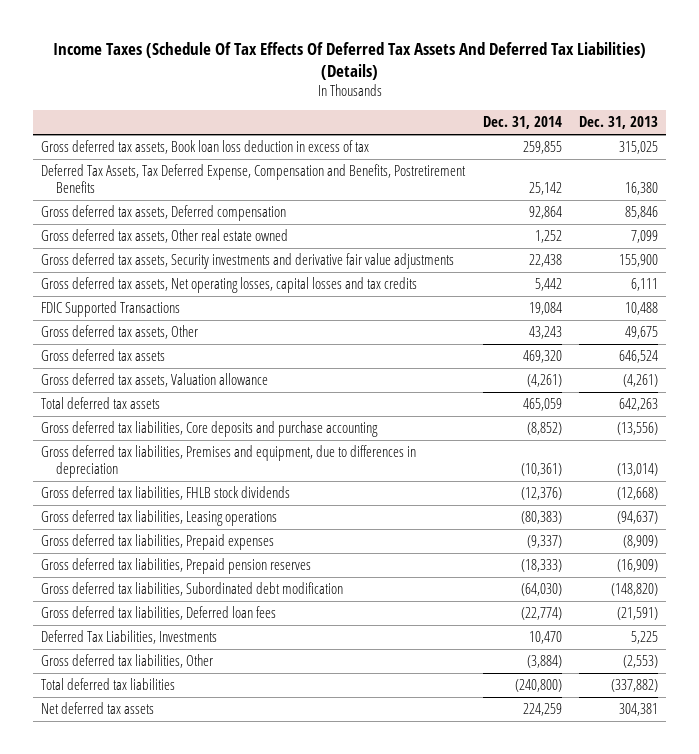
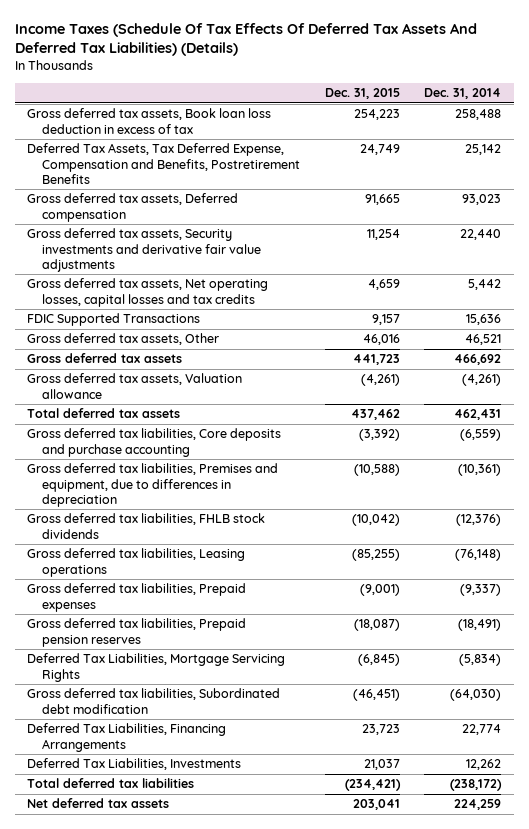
[578,116,658,130] Dec. 31, 2013 -> none
none -> [324,88,400,100] Dec. 31, 2015
[522,140,562,154] 259,855 -> [455,109,502,121] 258,488
[41,228,289,243] Gross deferred tax assets, Other real estate owned -> none
[528,205,562,219] 92,864 -> [462,194,502,206] 93,023
[528,253,562,267] 22,438 -> [460,229,502,241] 22,440
[528,301,562,315] 19,084 -> [466,314,502,326] 15,636
[528,325,562,339] 43,243 -> [465,334,502,346] 46,521
[522,349,562,363] 469,320 -> [454,354,502,366] 466,692
[522,397,562,411] 465,059 -> [454,409,502,421] 462,431
[526,421,562,435] (8,852) -> [460,429,502,442] (6,559)
[520,510,562,524] (80,383) -> [455,549,502,562] (76,148)
[520,558,562,572] (18,333) -> [458,619,502,632] (18,491)
none -> [27,653,286,682] Deferred Tax Liabilities, Mortgage Servicing Rights
[41,605,277,620] Gross deferred tax liabilities, Deferred loan fees -> none
[41,653,214,668] Gross deferred tax liabilities, Other -> none
none -> [27,723,227,752] Deferred Tax Liabilities, Financing Arrangements
[528,630,562,644] 10,470 -> [466,759,502,771] 12,262
[514,678,562,692] (240,800) -> [450,779,503,792] (238,172)

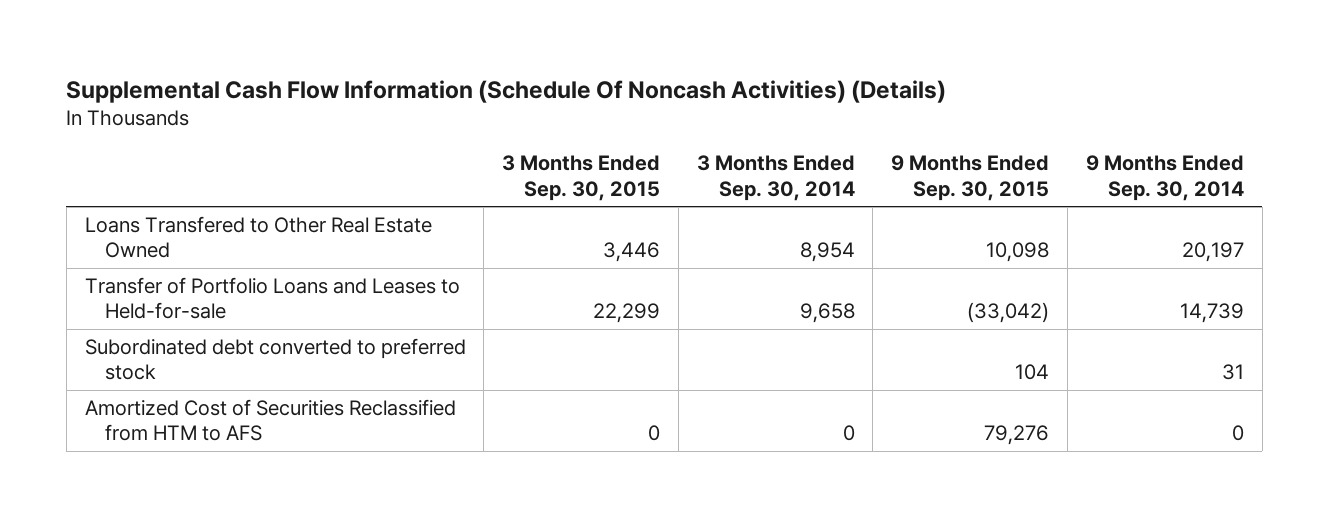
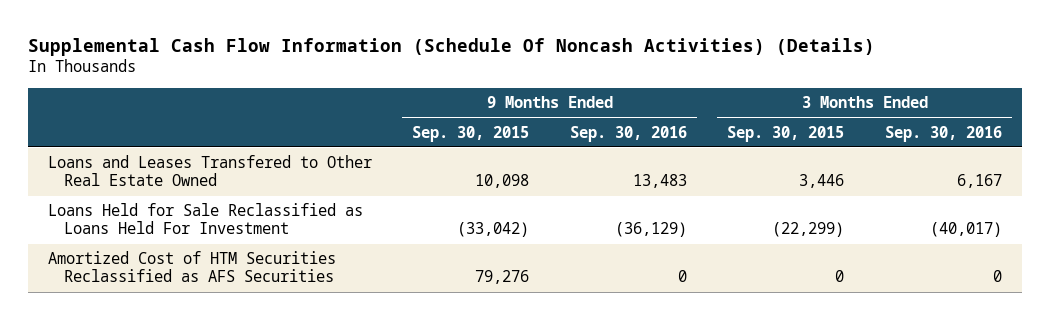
[696,155,855,201] 3 Months Ended Sep. 30, 2014 -> none
[1085,155,1244,201] 9 Months Ended Sep. 30, 2014 -> none
none -> [569,125,687,142] Sep. 30, 2016
none -> [884,125,1002,142] Sep. 30, 2016
[84,337,466,381] Subordinated debt converted to preferred stock -> none
[84,215,432,259] Loans Transfered to Other Real Estate Owned -> [47,155,372,187] Loans and Leases Transfered to Other Real Estate Owned
[84,276,460,320] Transfer of Portfolio Loans and Leases to Held-for-sale -> [47,203,363,235] Loans Held for Sale Reclassified as Loans Held For Investment
[593,303,661,324] 22,299 -> [772,222,845,238] (22,299)
[84,398,456,442] Amortized Cost of Securities Reclassified from HTM to AFS -> [47,251,336,283] Amortized Cost of HTM Securities Reclassified as AFS Securities

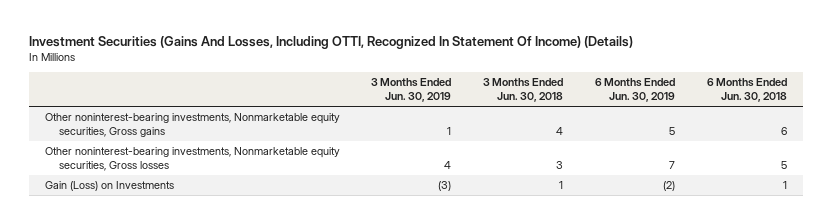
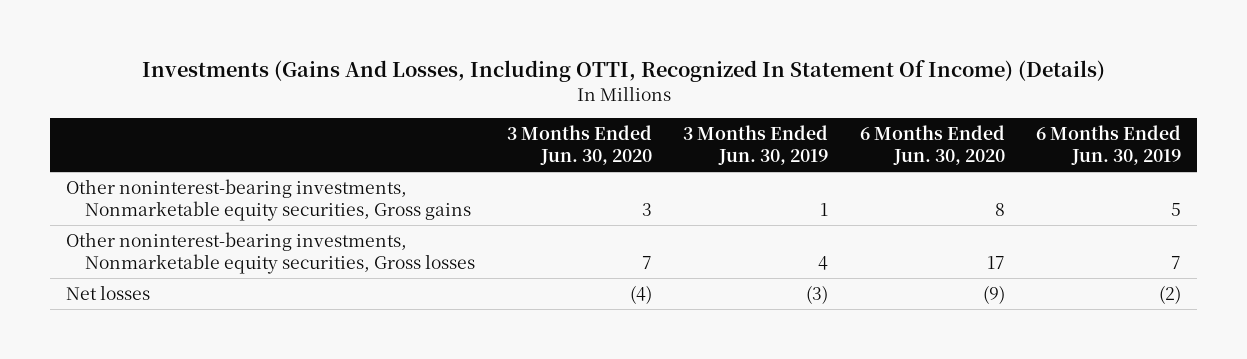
[28,35,633,49] Investment Securities (Gains And Losses, Including OTTI, Recognized In Statement Of Income) (Details) -> [141,60,1105,83] Investments (Gains And Losses, Including OTTI, Recognized In Statement Of Income) (Details)
[483,78,564,103] 3 Months Ended Jun. 30, 2018 -> none
[707,78,788,103] 6 Months Ended Jun. 30, 2018 -> none
none -> [506,125,652,166] 3 Months Ended Jun. 30, 2020
none -> [859,125,1005,166] 6 Months Ended Jun. 30, 2020
[44,180,174,191] Gain (Loss) on Investments -> [66,284,151,300] Net losses

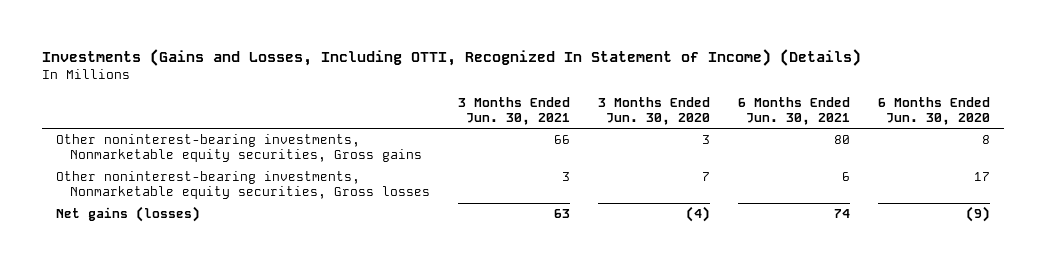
[141,60,1105,83] Investments (Gains And Losses, Including OTTI, Recognized In Statement Of Income) (Details) -> [42,48,862,66] Investments (Gains and Losses, Including OTTI, Recognized In Statement of Income) (Details)
[683,125,829,166] 3 Months Ended Jun. 30, 2019 -> none
[1036,125,1182,166] 6 Months Ended Jun. 30, 2019 -> none
none -> [458,96,571,125] 3 Months Ended Jun. 30, 2021
none -> [738,96,851,125] 6 Months Ended Jun. 30, 2021
[66,284,151,300] Net losses -> [56,206,201,223] Net gains (losses)

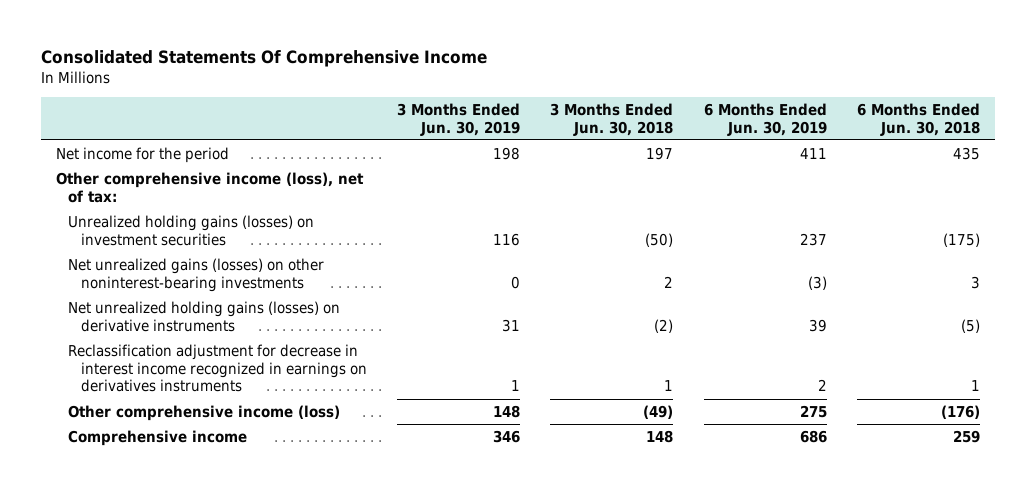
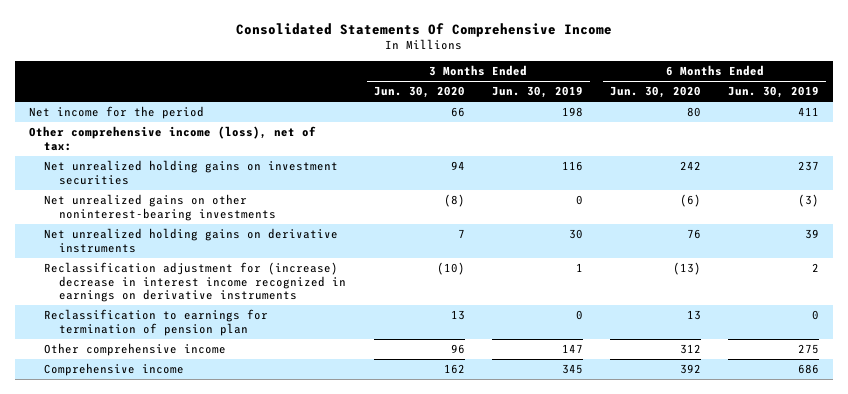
[550,102,674,136] 3 Months Ended Jun. 30, 2018 -> none
[857,102,981,136] 6 Months Ended Jun. 30, 2018 -> none
none -> [373,86,465,99] Jun. 30, 2020
none -> [609,86,701,99] Jun. 30, 2020
[68,214,315,246] Unrealized holding gains (losses) on investment securities -> [44,160,339,185] Net unrealized holding gains on investment securities
[68,257,325,292] Net unrealized gains (losses) on other noninterest-bearing investments -> [44,194,277,221] Net unrealized gains on other noninterest-bearing investments
[68,300,341,332] Net unrealized holding gains (losses) on derivative instruments -> [44,228,339,253] Net unrealized holding gains on derivative instruments
[501,318,520,332] 31 -> [568,229,583,240] 30
[68,343,367,393] Reclassification adjustment for decrease in interest income recognized in earnings on derivatives instruments -> [44,262,347,303] Reclassification adjustment for (increase) decrease in interest income recognized in earnings on derivative instruments
none -> [44,309,269,336] Reclassification to earnings for termination of pension plan
[68,404,341,421] Other comprehensive income (loss) -> [44,343,227,357] Other comprehensive income
[492,404,520,418] 148 -> [561,344,583,354] 147
[492,429,520,443] 346 -> [561,364,583,375] 345

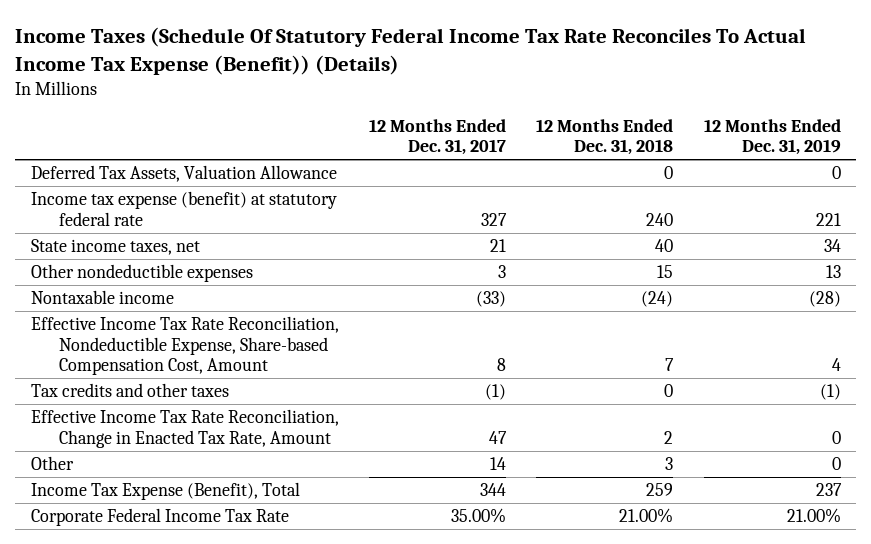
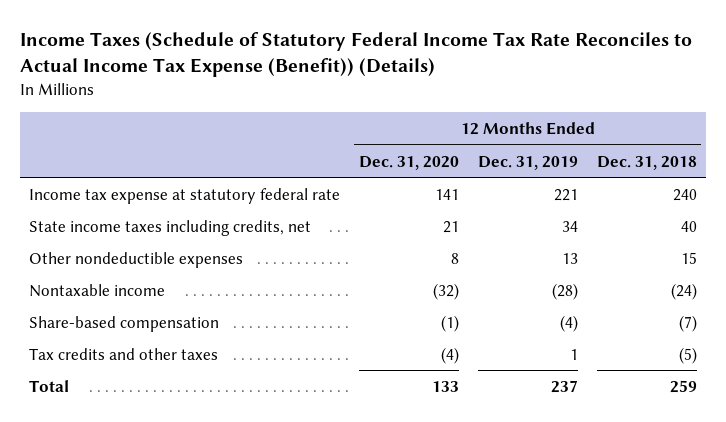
[15,27,807,75] Income Taxes (Schedule Of Statutory Federal Income Tax Rate Reconciles To Actual Income Tax Expense (Benefit)) (Details) -> [19,31,692,78] Income Taxes (Schedule of Statutory Federal Income Tax Rate Reconciles to Actual Income Tax Expense (Benefit)) (Details)
[368,118,506,156] 12 Months Ended Dec. 31, 2017 -> none
none -> [358,155,459,170] Dec. 31, 2020
[30,165,337,183] Deferred Tax Assets, Valuation Allowance -> none
[30,191,337,226] Income tax expense (benefit) at statutory federal rate -> [28,187,340,204] Income tax expense at statutory federal rate
[30,239,200,256] State income taxes, net -> [28,219,311,236] State income taxes including credits, net
[30,409,339,448] Effective Income Tax Rate Reconciliation, Change in Enacted Tax Rate, Amount -> none
[30,456,74,471] Other -> none
[30,508,289,527] Corporate Federal Income Tax Rate -> none
[30,316,339,376] Effective Income Tax Rate Reconciliation, Nondeductible Expense, Share-based Compensation Cost, Amount -> [28,315,219,332] Share-based compensation
[665,358,675,372] 7 -> [678,314,697,332] (7)
[831,358,841,372] 4 -> [559,314,578,332] (4)
[664,384,674,398] 0 -> [678,346,697,364] (5)
[819,384,841,401] (1) -> [569,348,578,360] 1
[30,482,300,501] Income Tax Expense (Benefit), Total -> [28,379,69,392] Total

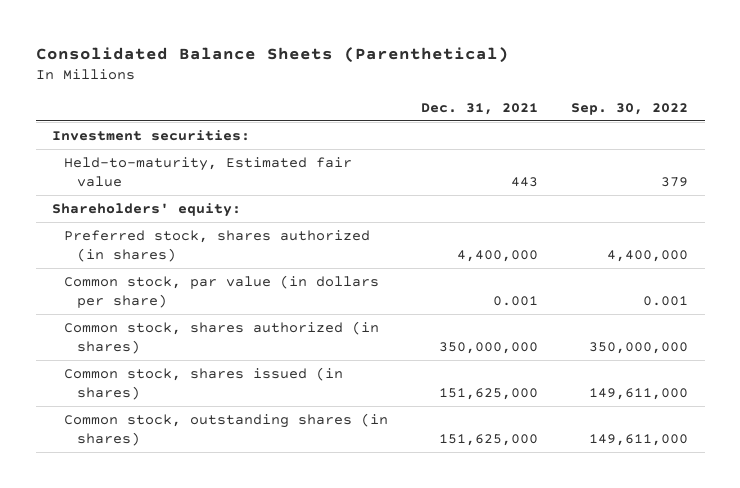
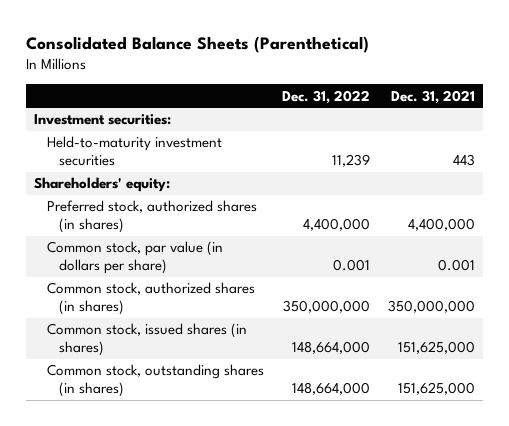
[571,103,689,116] Sep. 30, 2022 -> none
none -> [281,89,370,104] Dec. 31, 2022
[64,156,353,187] Held-to-maturity, Estimated fair value -> [46,136,222,167] Held-to-maturity investment securities
[64,229,371,262] Preferred stock, shares authorized (in shares) -> [46,200,257,234] Preferred stock, authorized shares (in shares)
[64,320,380,354] Common stock, shares authorized (in shares) -> [46,282,255,316] Common stock, authorized shares (in shares)
[64,366,344,400] Common stock, shares issued (in shares) -> [46,323,247,357] Common stock, issued shares (in shares)

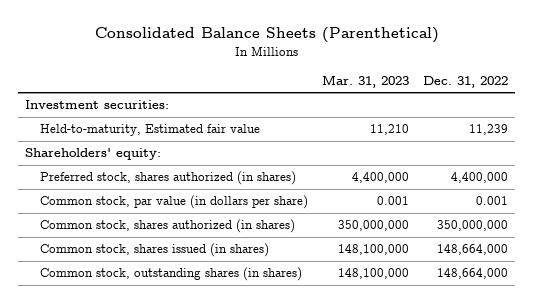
[390,89,475,104] Dec. 31, 2021 -> none
none -> [322,75,410,89] Mar. 31, 2023
[46,136,222,167] Held-to-maturity investment securities -> [40,124,261,137] Held-to-maturity, Estimated fair value
[46,200,257,234] Preferred stock, authorized shares (in shares) -> [40,171,297,186] Preferred stock, shares authorized (in shares)
[46,282,255,316] Common stock, authorized shares (in shares) -> [40,219,296,234] Common stock, shares authorized (in shares)
[46,323,247,357] Common stock, issued shares (in shares) -> [40,243,270,258] Common stock, shares issued (in shares)

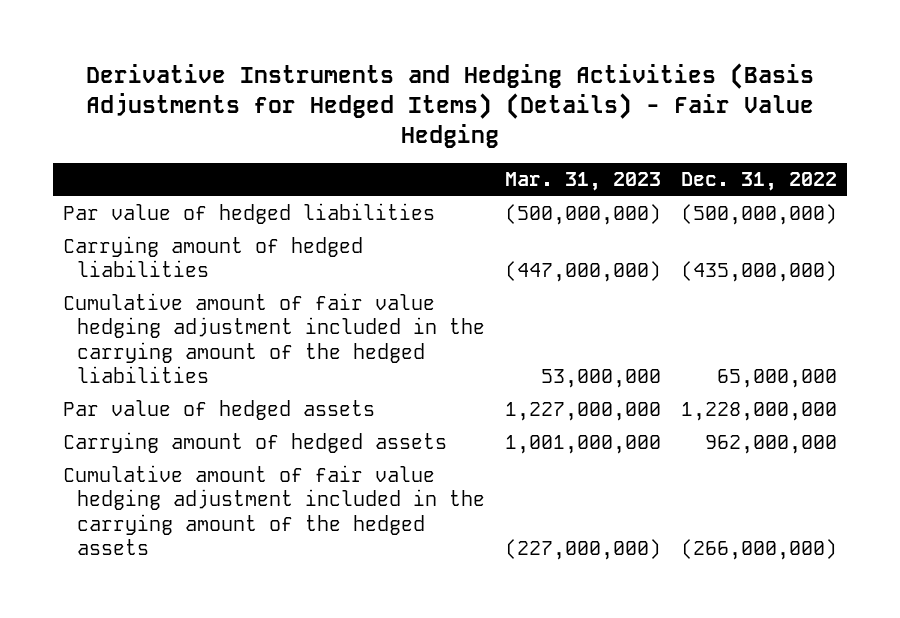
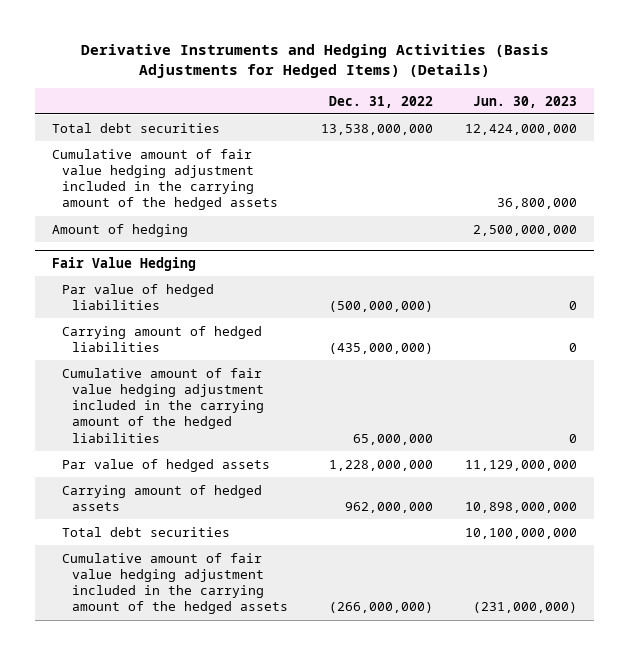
[85,62,814,149] Derivative Instruments and Hedging Activities (Basis Adjustments for Hedged Items) (Details) - Fair Value Hedging -> [80,44,549,79] Derivative Instruments and Hedging Activities (Basis Adjustments for Hedged Items) (Details)
[504,172,661,192] Mar. 31, 2023 -> none
none -> [473,95,578,108] Jun. 30, 2023
none -> [51,122,220,133] Total debt securities
none -> [51,148,278,211] Cumulative amount of fair value hedging adjustment included in the carrying amount of the hedged assets
none -> [51,223,188,237] Amount of hedging
none -> [51,256,196,271] Fair Value Hedging
none -> [61,526,230,537] Total debt securities

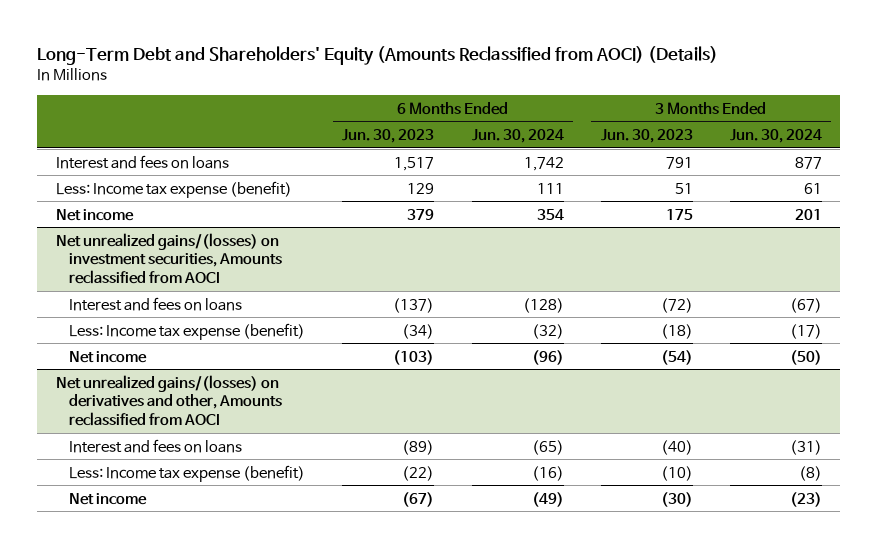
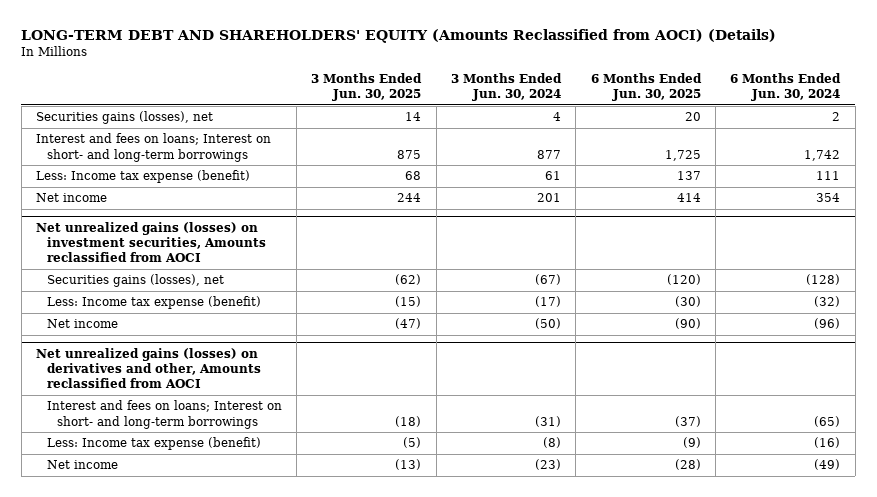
[37,46,719,66] Long-Term Debt and Shareholders' Equity (Amounts Reclassified from AOCI) (Details) -> [21,28,777,43] LONG-TERM DEBT AND SHAREHOLDERS' EQUITY (Amounts Reclassified from AOCI) (Details)
[342,129,435,144] Jun. 30, 2023 -> none
[600,129,693,144] Jun. 30, 2023 -> none
none -> [311,73,423,102] 3 Months Ended Jun. 30, 2025
none -> [590,73,702,102] 6 Months Ended Jun. 30, 2025
none -> [36,111,214,125] Securities gains (losses), net
[55,154,229,169] Interest and fees on loans -> [36,133,272,162] Interest and fees on loans; Interest on short- and long-term borrowings
[55,232,283,284] Net unrealized gains/(losses) on investment securities, Amounts reclassified from AOCI -> [36,221,266,263] Net unrealized gains (losses) on investment securities, Amounts reclassified from AOCI
[69,296,243,311] Interest and fees on loans -> [46,274,224,288] Securities gains (losses), net
[55,374,283,426] Net unrealized gains/(losses) on derivatives and other, Amounts reclassified from AOCI -> [36,347,261,389] Net unrealized gains (losses) on derivatives and other, Amounts reclassified from AOCI
[69,438,243,453] Interest and fees on loans -> [46,400,282,429] Interest and fees on loans; Interest on short- and long-term borrowings

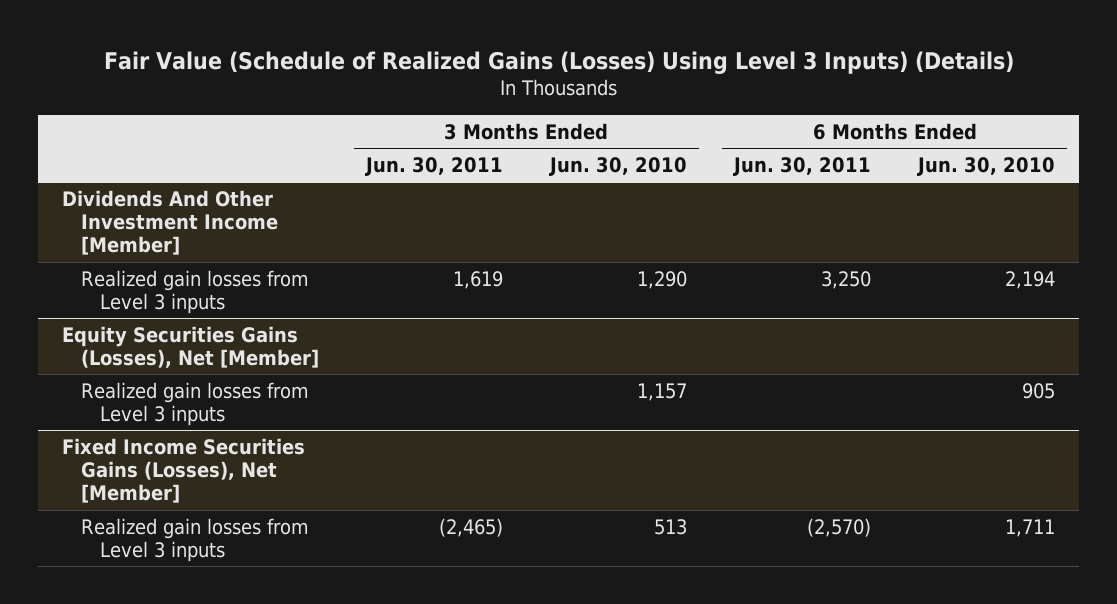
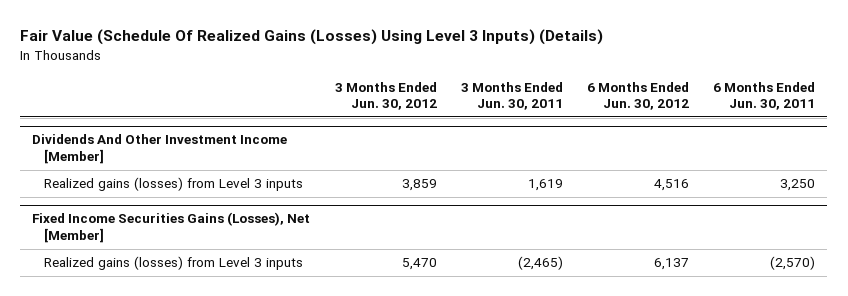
[103,50,1014,74] Fair Value (Schedule of Realized Gains (Losses) Using Level 3 Inputs) (Details) -> [20,29,604,46] Fair Value (Schedule Of Realized Gains (Losses) Using Level 3 Inputs) (Details)
[549,156,688,176] Jun. 30, 2010 -> none
[917,156,1056,176] Jun. 30, 2010 -> none
none -> [334,81,437,111] 3 Months Ended Jun. 30, 2012
none -> [587,81,690,111] 6 Months Ended Jun. 30, 2012
[61,325,319,368] Equity Securities Gains (Losses), Net [Member] -> none
[80,381,309,426] Realized gain losses from Level 3 inputs -> none
[80,269,309,314] Realized gain losses from Level 3 inputs -> [44,177,304,192] Realized gains (losses) from Level 3 inputs
[80,517,309,562] Realized gain losses from Level 3 inputs -> [44,256,304,271] Realized gains (losses) from Level 3 inputs

